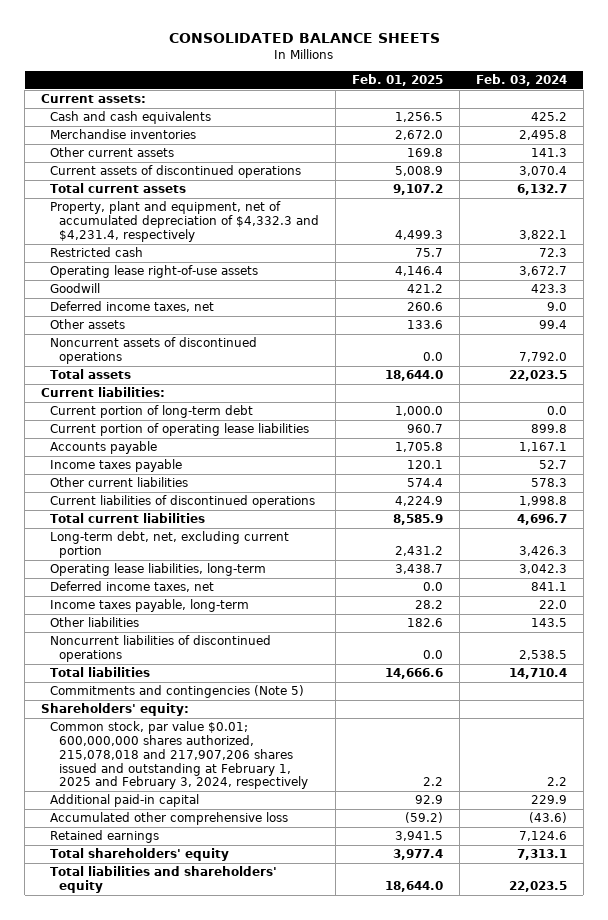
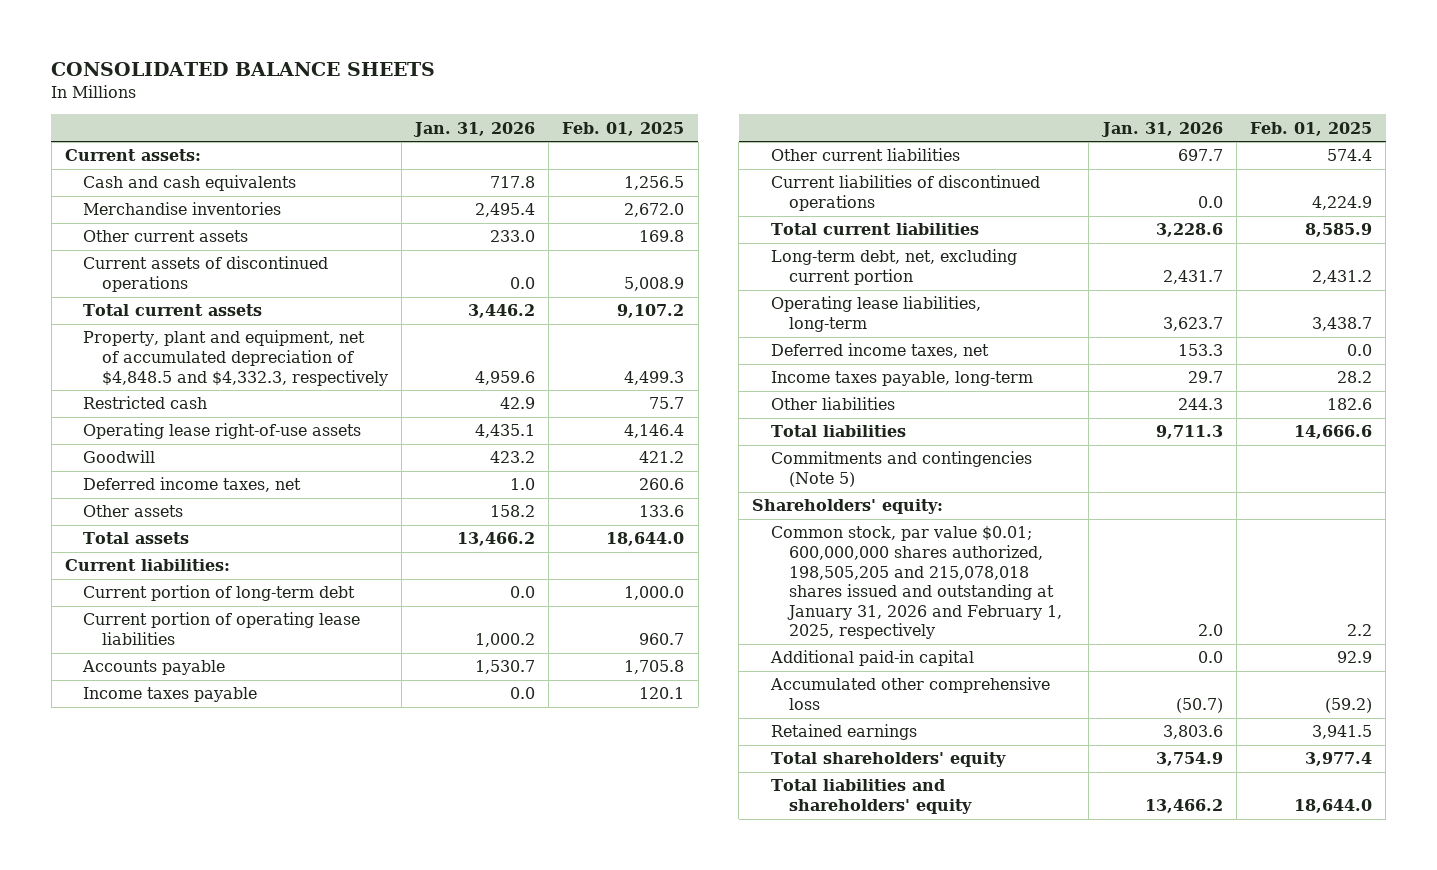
[475,74,567,87] Feb. 03, 2024 -> none
none -> [412,121,535,137] Jan. 31, 2026
[49,201,319,242] Property, plant and equipment, net of accumulated depreciation of $4,332.3 and $4,231.4, respectively -> [83,330,388,386] Property, plant and equipment, net of accumulated depreciation of $4,848.5 and $4,332.3, respectively
[49,337,257,365] Noncurrent assets of discontinued operations -> none
[49,635,271,663] Noncurrent liabilities of discontinued operations -> none
[49,721,308,790] Common stock, par value $0.01; 600,000,000 shares authorized, 215,078,018 and 217,907,206 shares issued and outstanding at February 1, 2025 and February 3, 2024, respectively -> [770,526,1063,640] Common stock, par value $0.01; 600,000,000 shares authorized, 198,505,205 and 215,078,018 shares issued and outstanding at January 31, 2026 and February 1, 2025, respectively

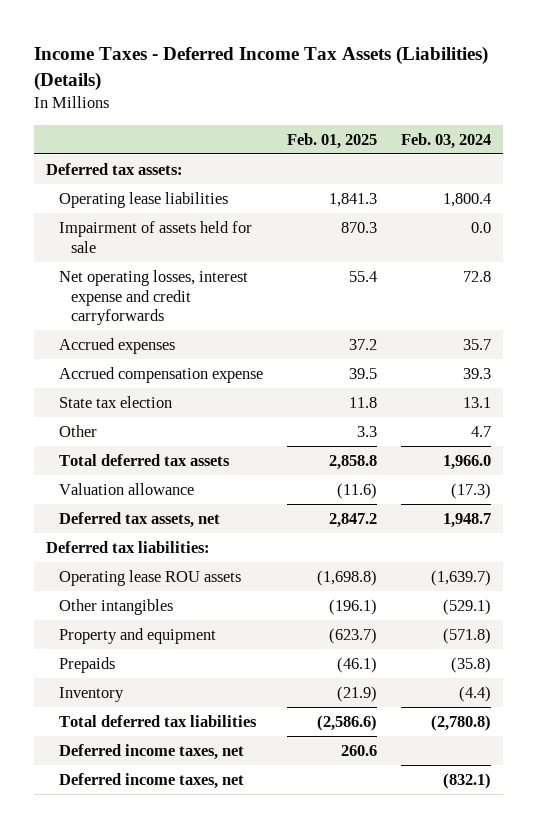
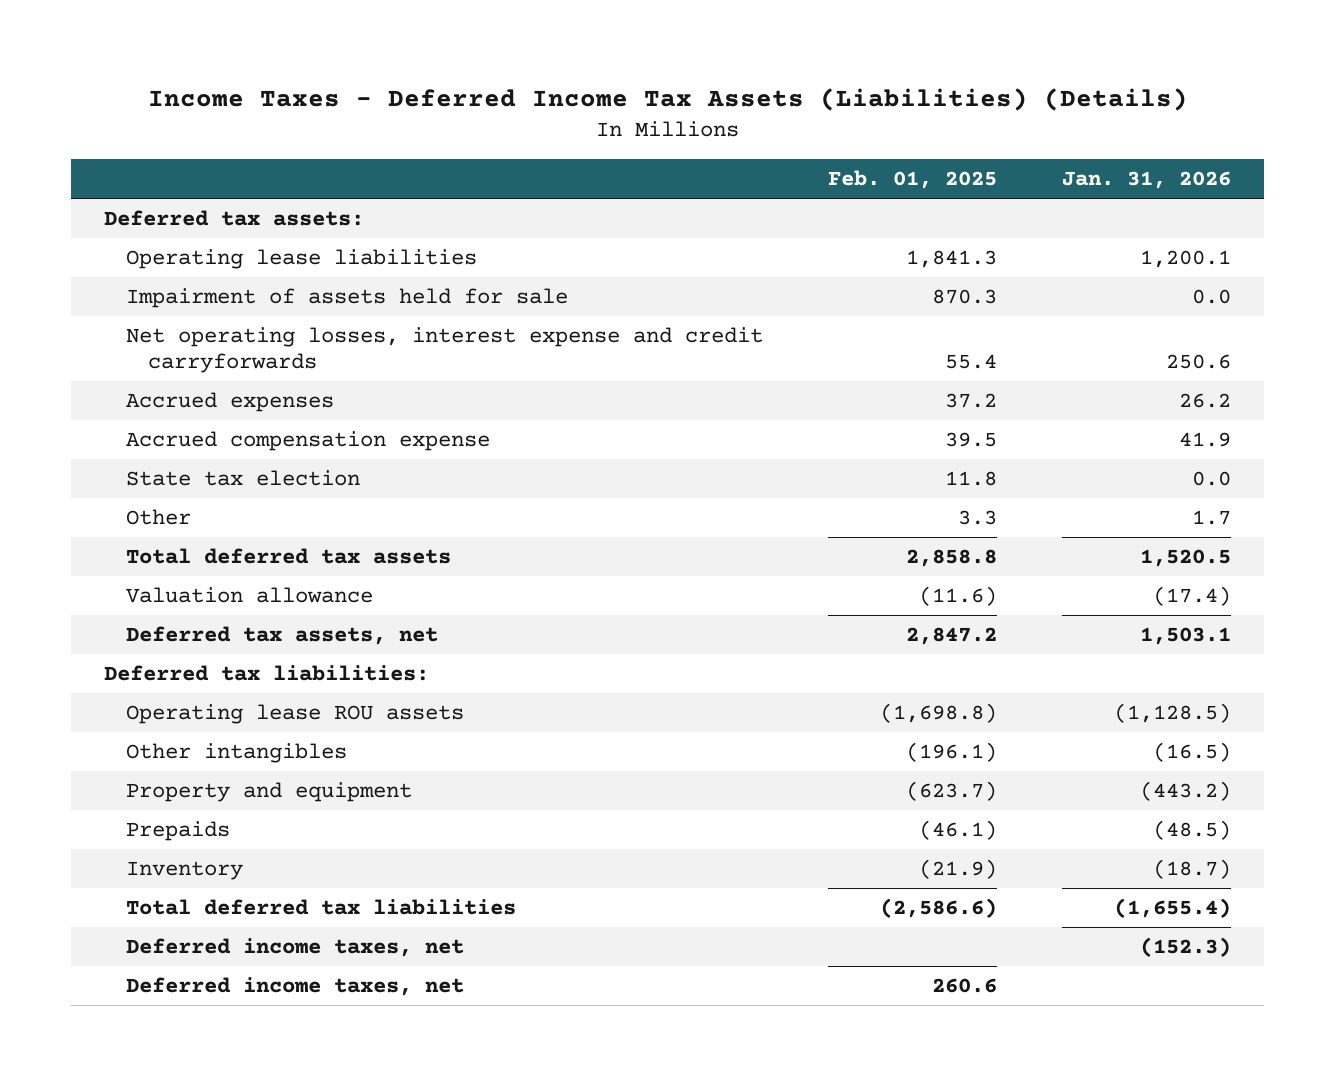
[400,132,491,149] Feb. 03, 2024 -> none
none -> [1062,170,1232,189] Jan. 31, 2026
[58,743,244,760] Deferred income taxes, net -> [125,977,464,997] Deferred income taxes, net

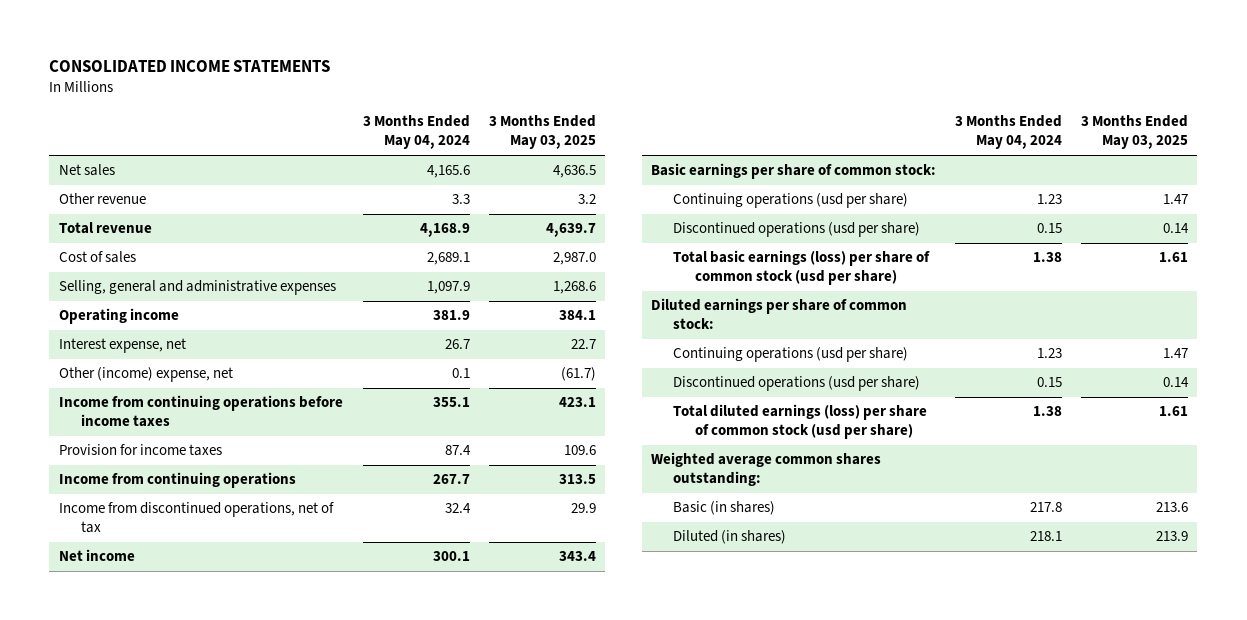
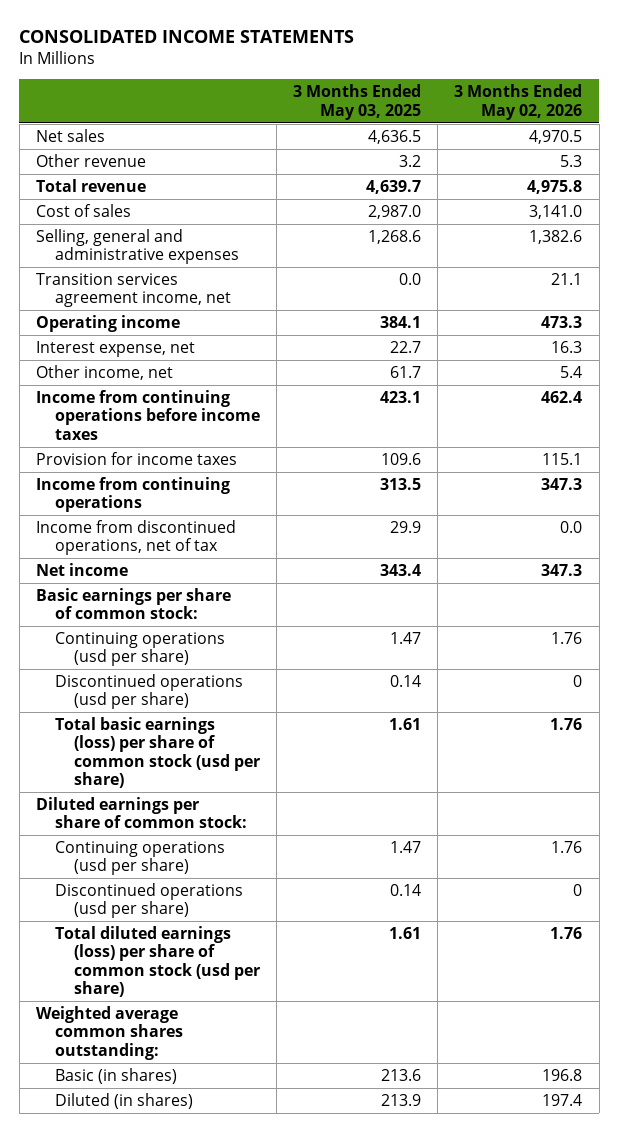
[362,115,470,150] 3 Months Ended May 04, 2024 -> none
none -> [454,84,583,120] 3 Months Ended May 02, 2026
none -> [35,272,231,308] Transition services agreement income, net
[58,367,233,383] Other (income) expense, net -> [35,364,173,380] Other income, net
[560,367,596,382] (61.7) -> [390,365,422,378] 61.7

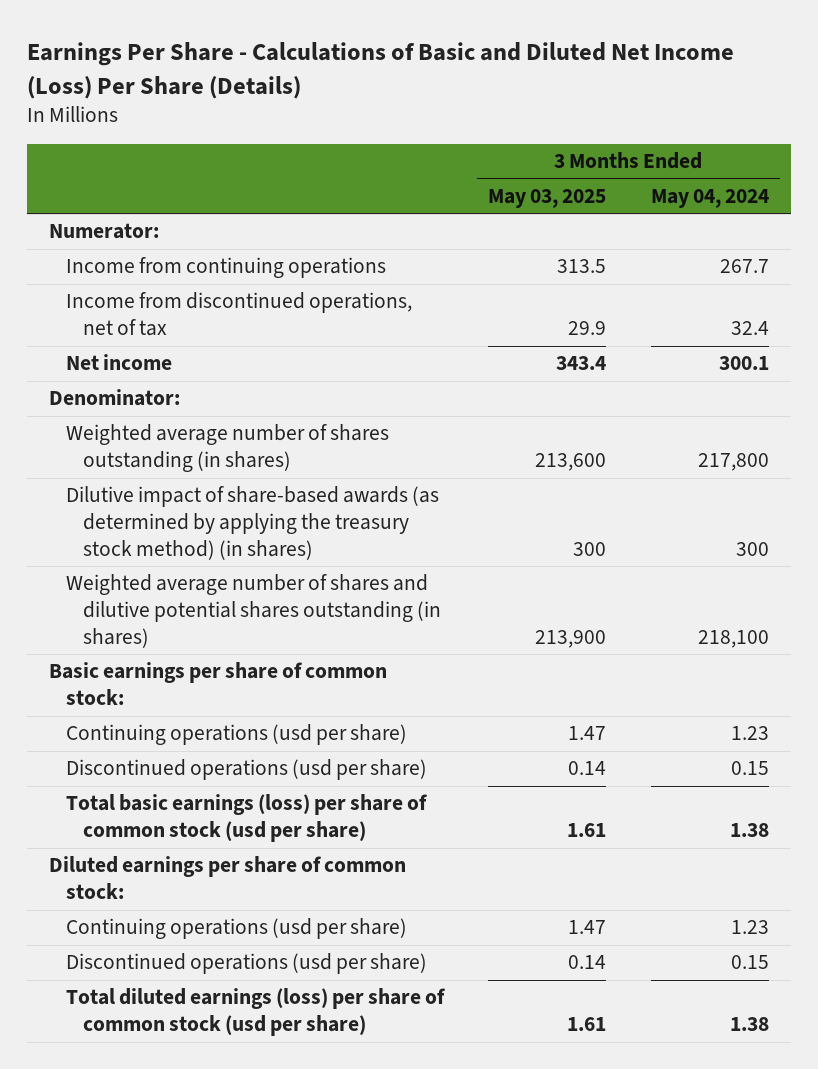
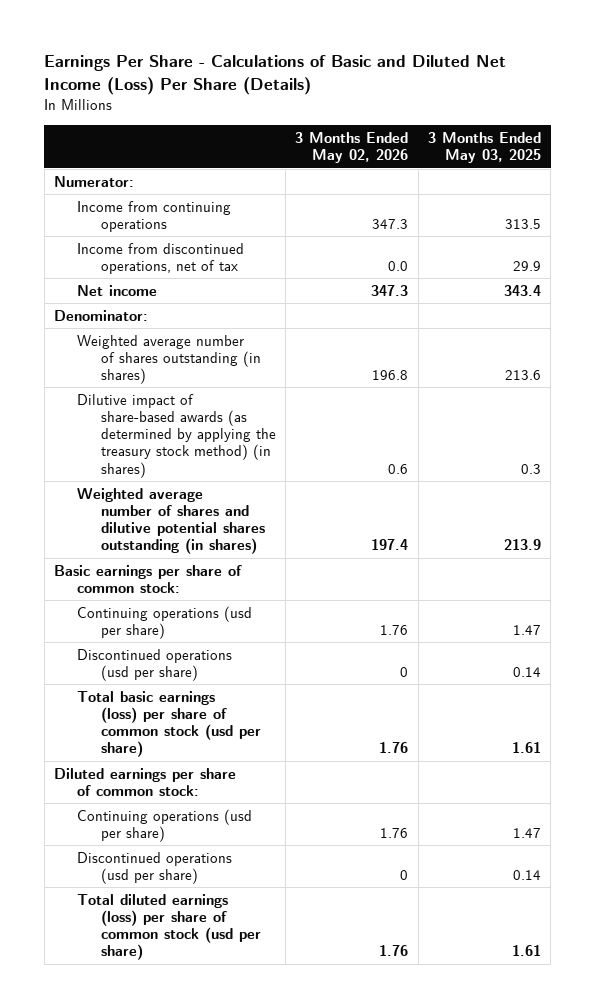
[650,188,769,208] May 04, 2024 -> none
none -> [295,132,409,164] 3 Months Ended May 02, 2026
[535,453,607,472] 213,600 -> [504,370,541,381] 213.6
[573,542,607,557] 300 -> [520,463,541,474] 0.3
[535,630,607,649] 213,900 -> [503,539,541,551] 213.9

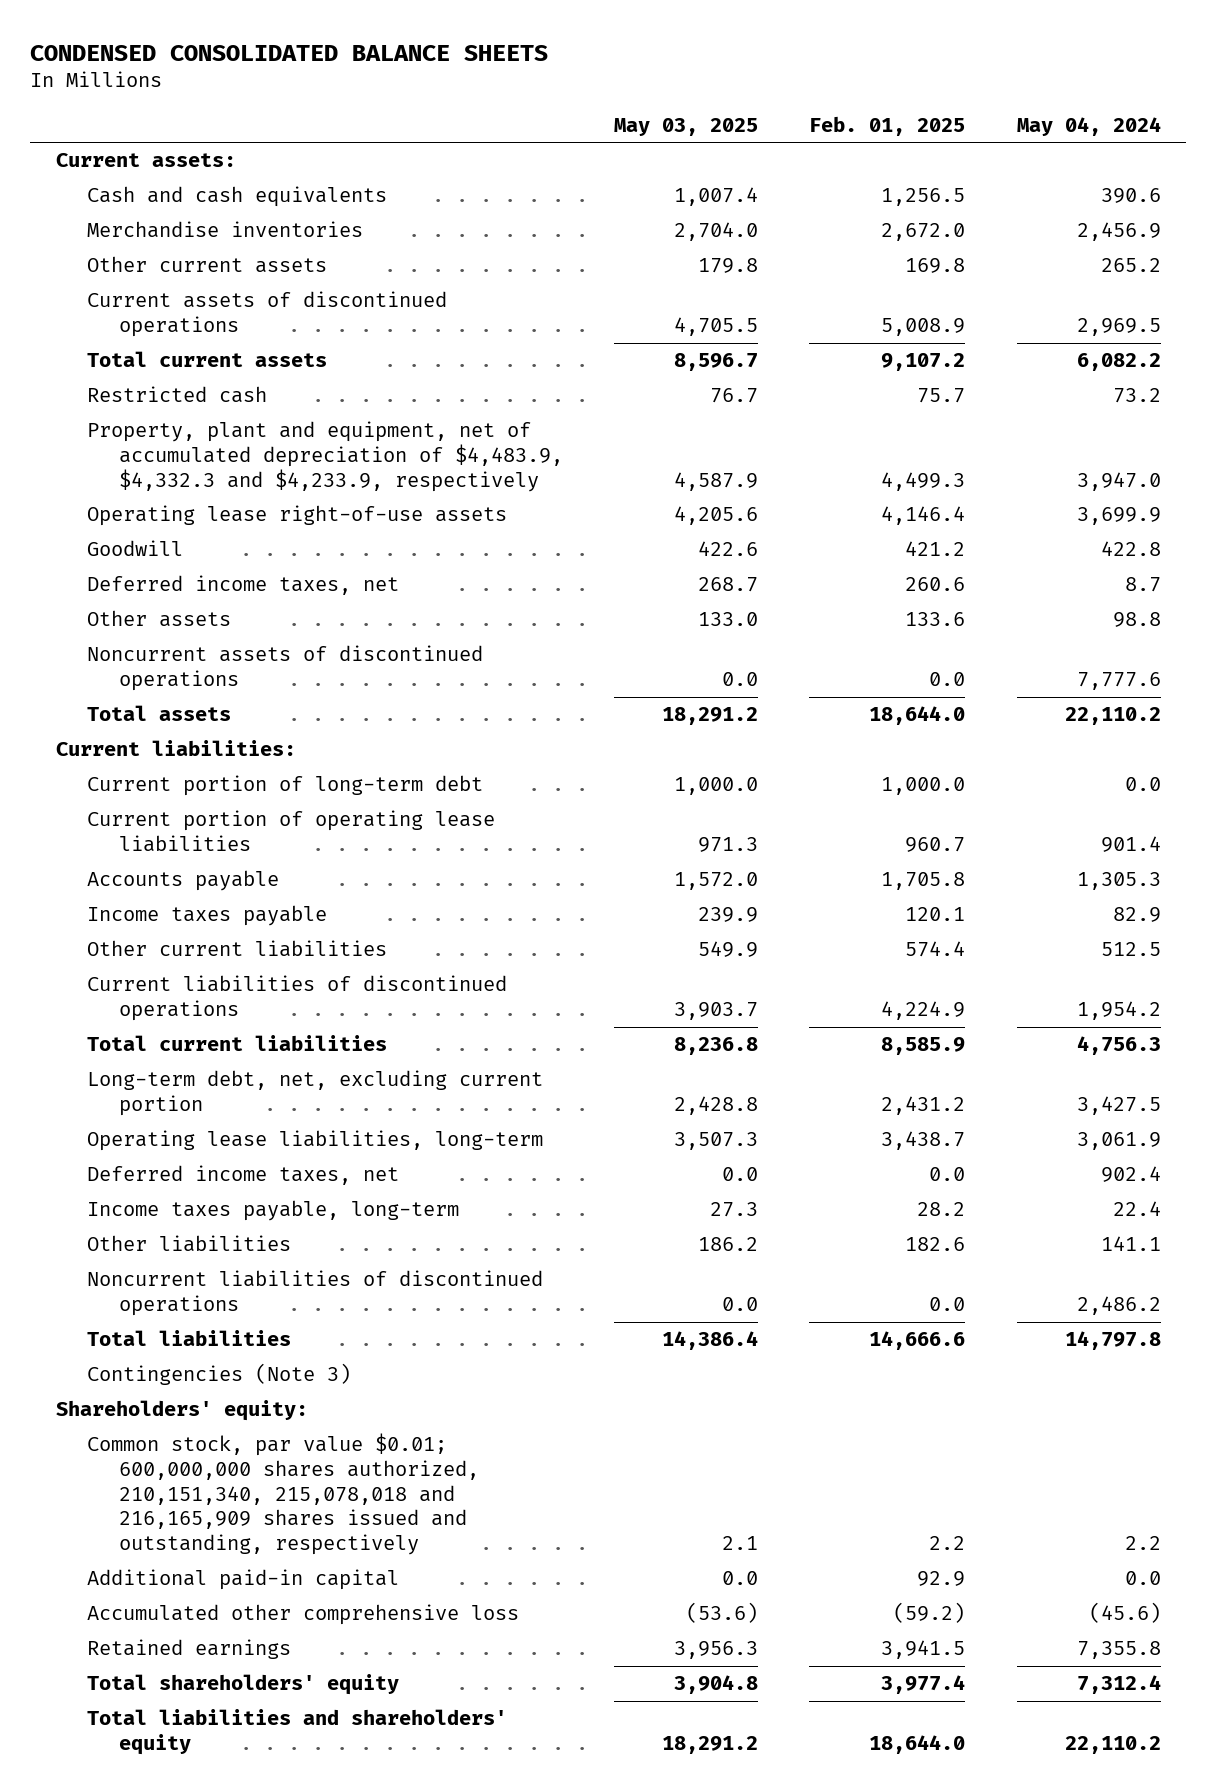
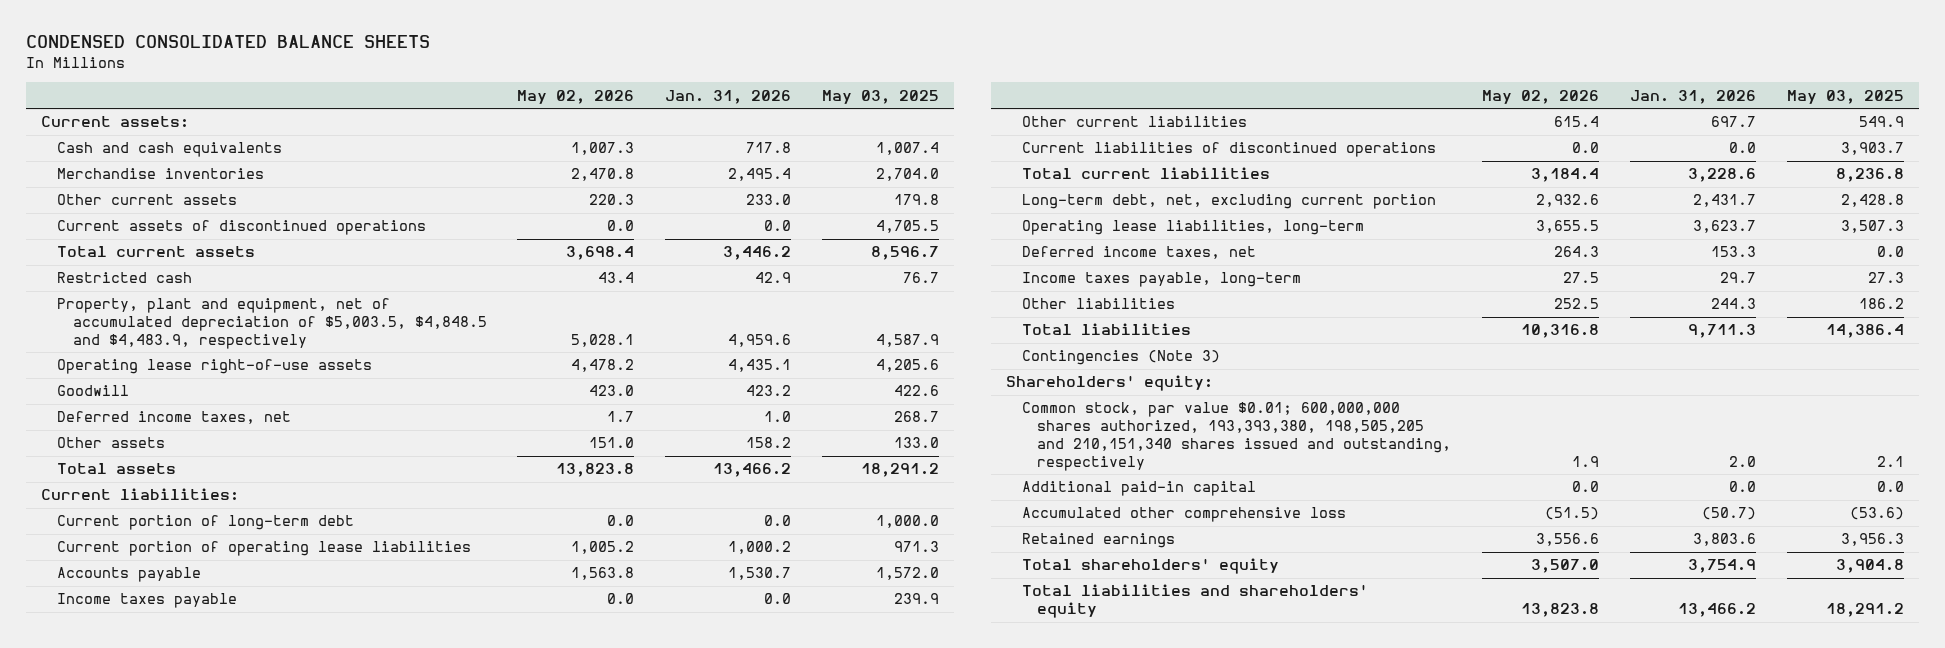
[809,115,966,136] Feb. 01, 2025 -> none
[1016,116,1161,136] May 04, 2024 -> none
none -> [517,89,635,104] May 02, 2026
none -> [665,89,792,104] Jan. 31, 2026
[87,421,563,492] Property, plant and equipment, net of accumulated depreciation of $4,483.9, $4,332.3 and $4,233.9, respectively -> [56,298,487,350] Property, plant and equipment, net of accumulated depreciation of $5,003.5, $4,848.5 and $4,483.9, respectively
[87,645,484,692] Noncurrent assets of discontinued operations -> none
[87,1270,544,1317] Noncurrent liabilities of discontinued operations -> none
[87,1433,479,1555] Common stock, par value $0.01; 600,000,000 shares authorized, 210,151,340, 215,078,018 and 216,165,909 shares issued and outstanding, respectively -> [1021,402,1452,471] Common stock, par value $0.01; 600,000,000 shares authorized, 193,393,380, 198,505,205 and 210,151,340 shares issued and outstanding, respectively

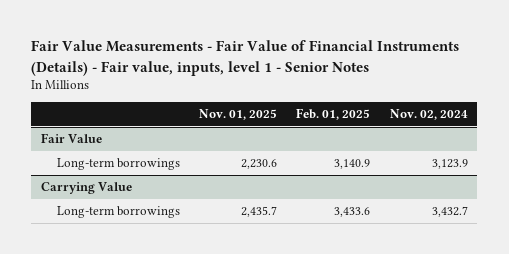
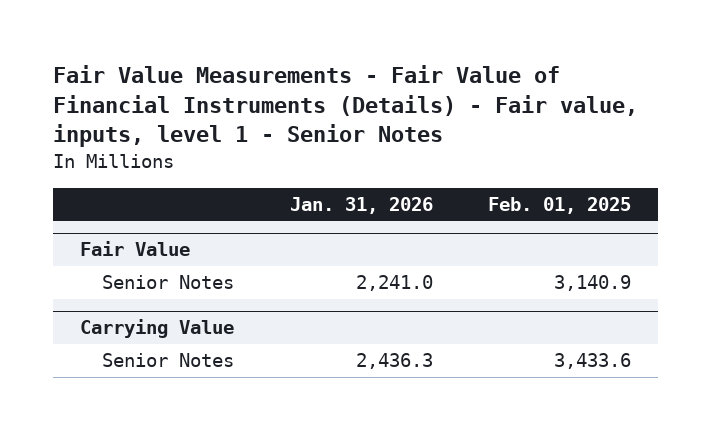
[199,109,278,121] Nov. 01, 2025 -> none
[389,109,468,121] Nov. 02, 2024 -> none
none -> [289,196,433,214] Jan. 31, 2026
[56,158,180,171] Long-term borrowings -> [101,275,234,290] Senior Notes
[56,206,180,219] Long-term borrowings -> [101,353,234,368] Senior Notes

